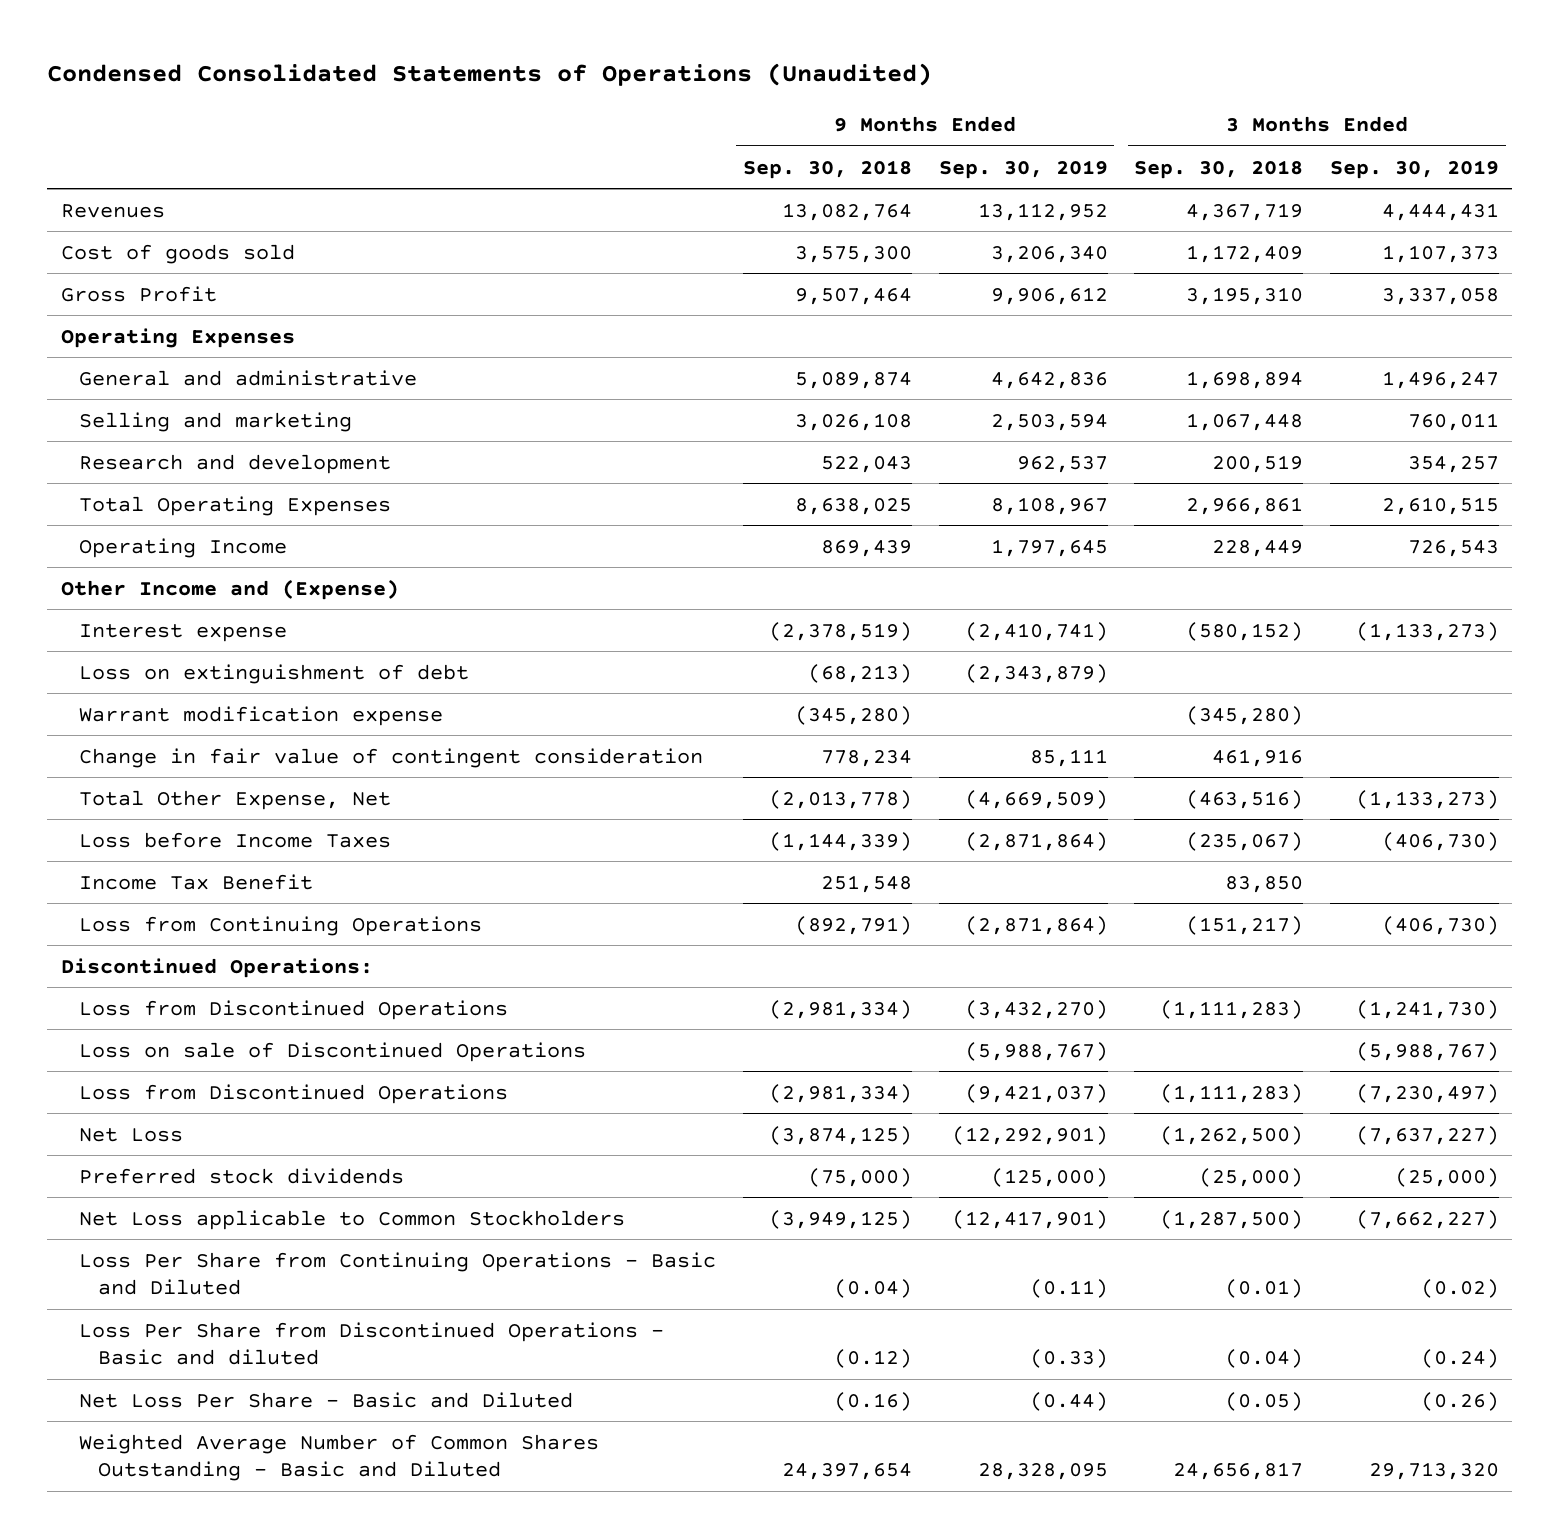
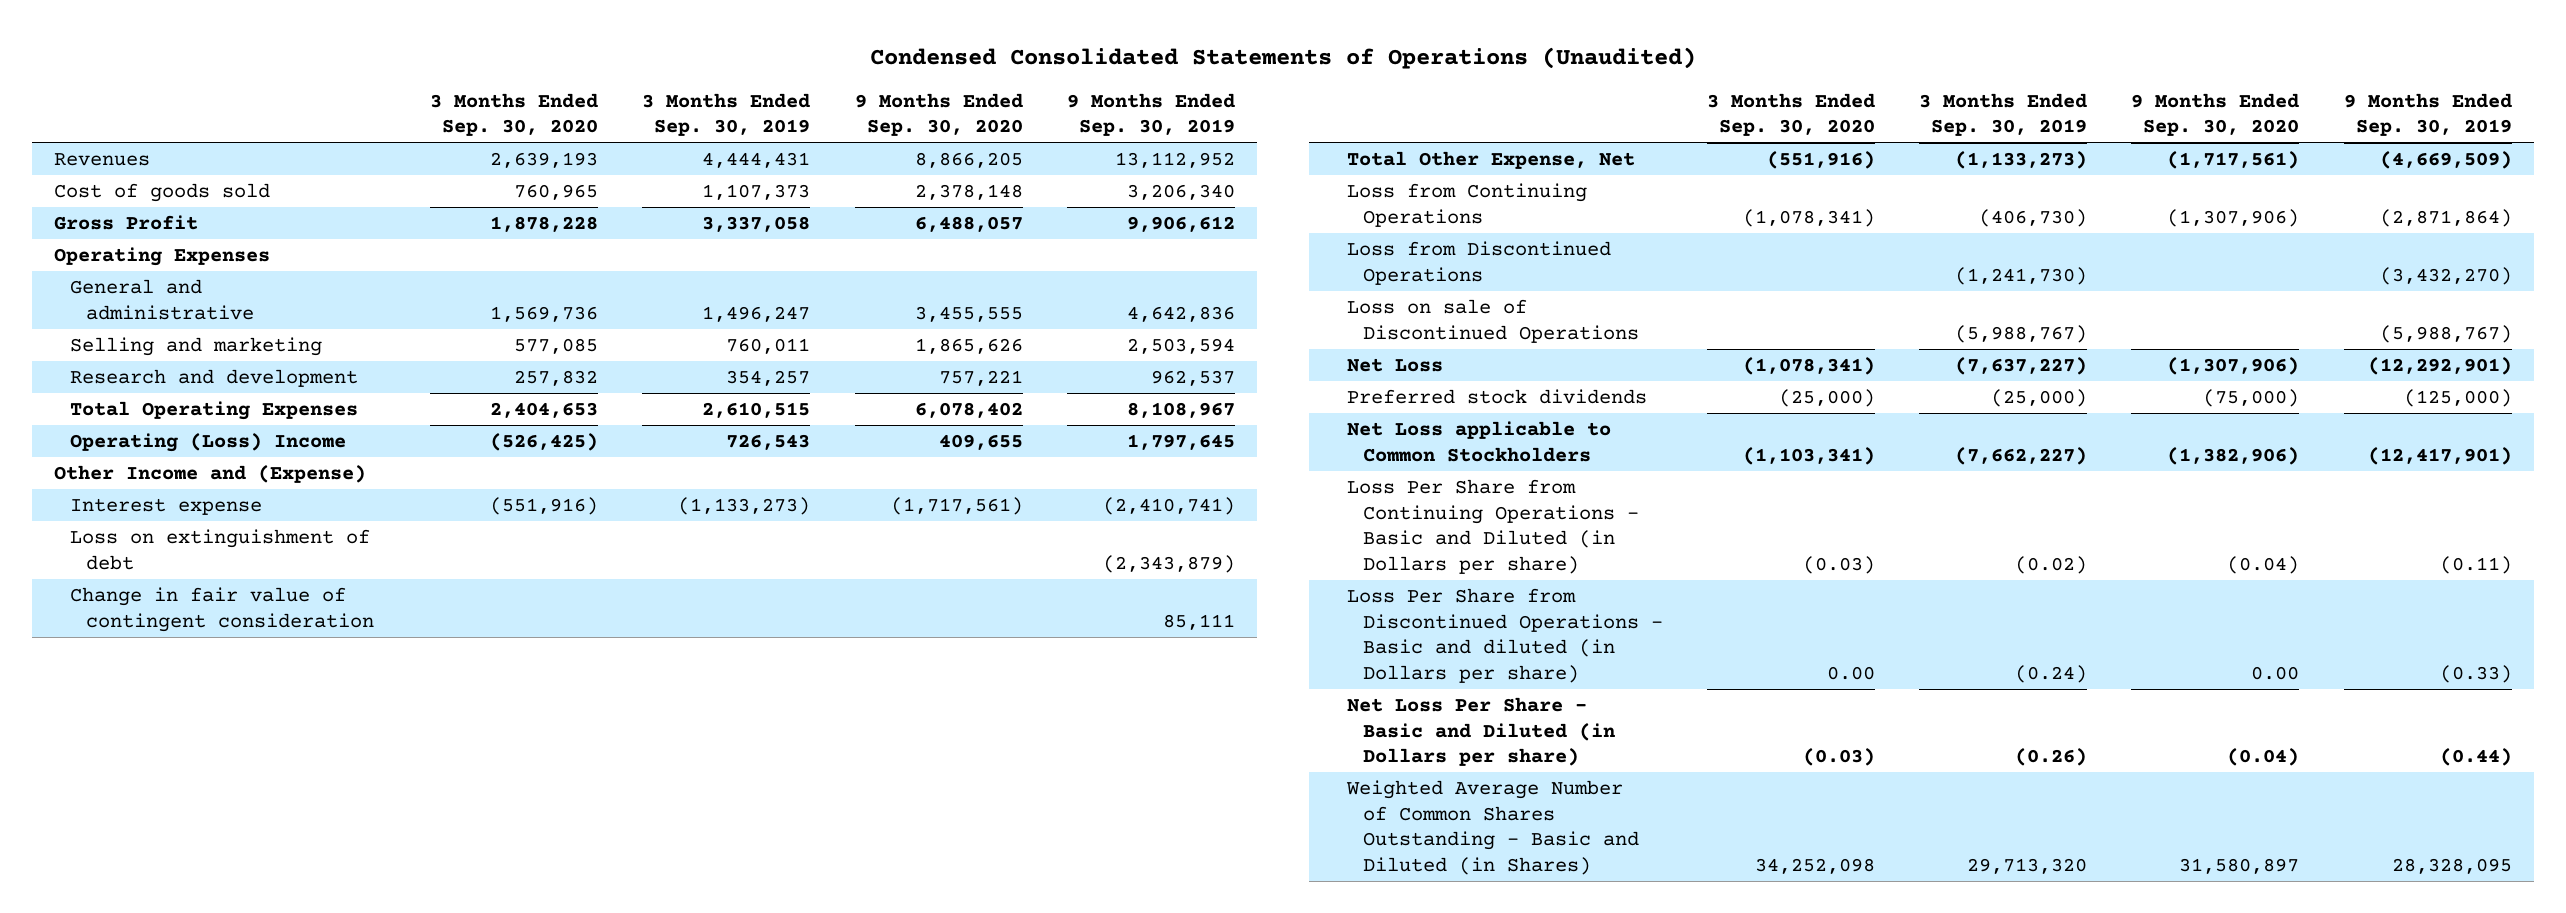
[743,159,913,179] Sep. 30, 2018 -> none
[1134,159,1304,179] Sep. 30, 2018 -> none
none -> [430,92,599,137] 3 Months Ended Sep. 30, 2020
none -> [854,92,1023,137] 9 Months Ended Sep. 30, 2020
[79,537,288,558] Operating Income -> [69,432,346,452] Operating (Loss) Income
[79,705,444,726] Warrant modification expense -> none
[79,831,392,848] Loss before Income Taxes -> none
[79,873,314,890] Income Tax Benefit -> none
[60,957,373,978] Discontinued Operations: -> none
[79,1083,509,1104] Loss from Discontinued Operations -> none
[79,1251,717,1295] Loss Per Share from Continuing Operations - Basic and Diluted -> [1346,478,1639,575] Loss Per Share from Continuing Operations - Basic and Diluted (in Dollars per share)
[79,1321,665,1365] Loss Per Share from Discontinued Operations - Basic and diluted -> [1346,587,1663,684] Loss Per Share from Discontinued Operations - Basic and diluted (in Dollars per share)
[79,1391,574,1408] Net Loss Per Share - Basic and Diluted -> [1346,696,1615,767] Net Loss Per Share - Basic and Diluted (in Dollars per share)
[79,1433,600,1481] Weighted Average Number of Common Shares Outstanding - Basic and Diluted -> [1345,779,1639,876] Weighted Average Number of Common Shares Outstanding - Basic and Diluted (in Shares)

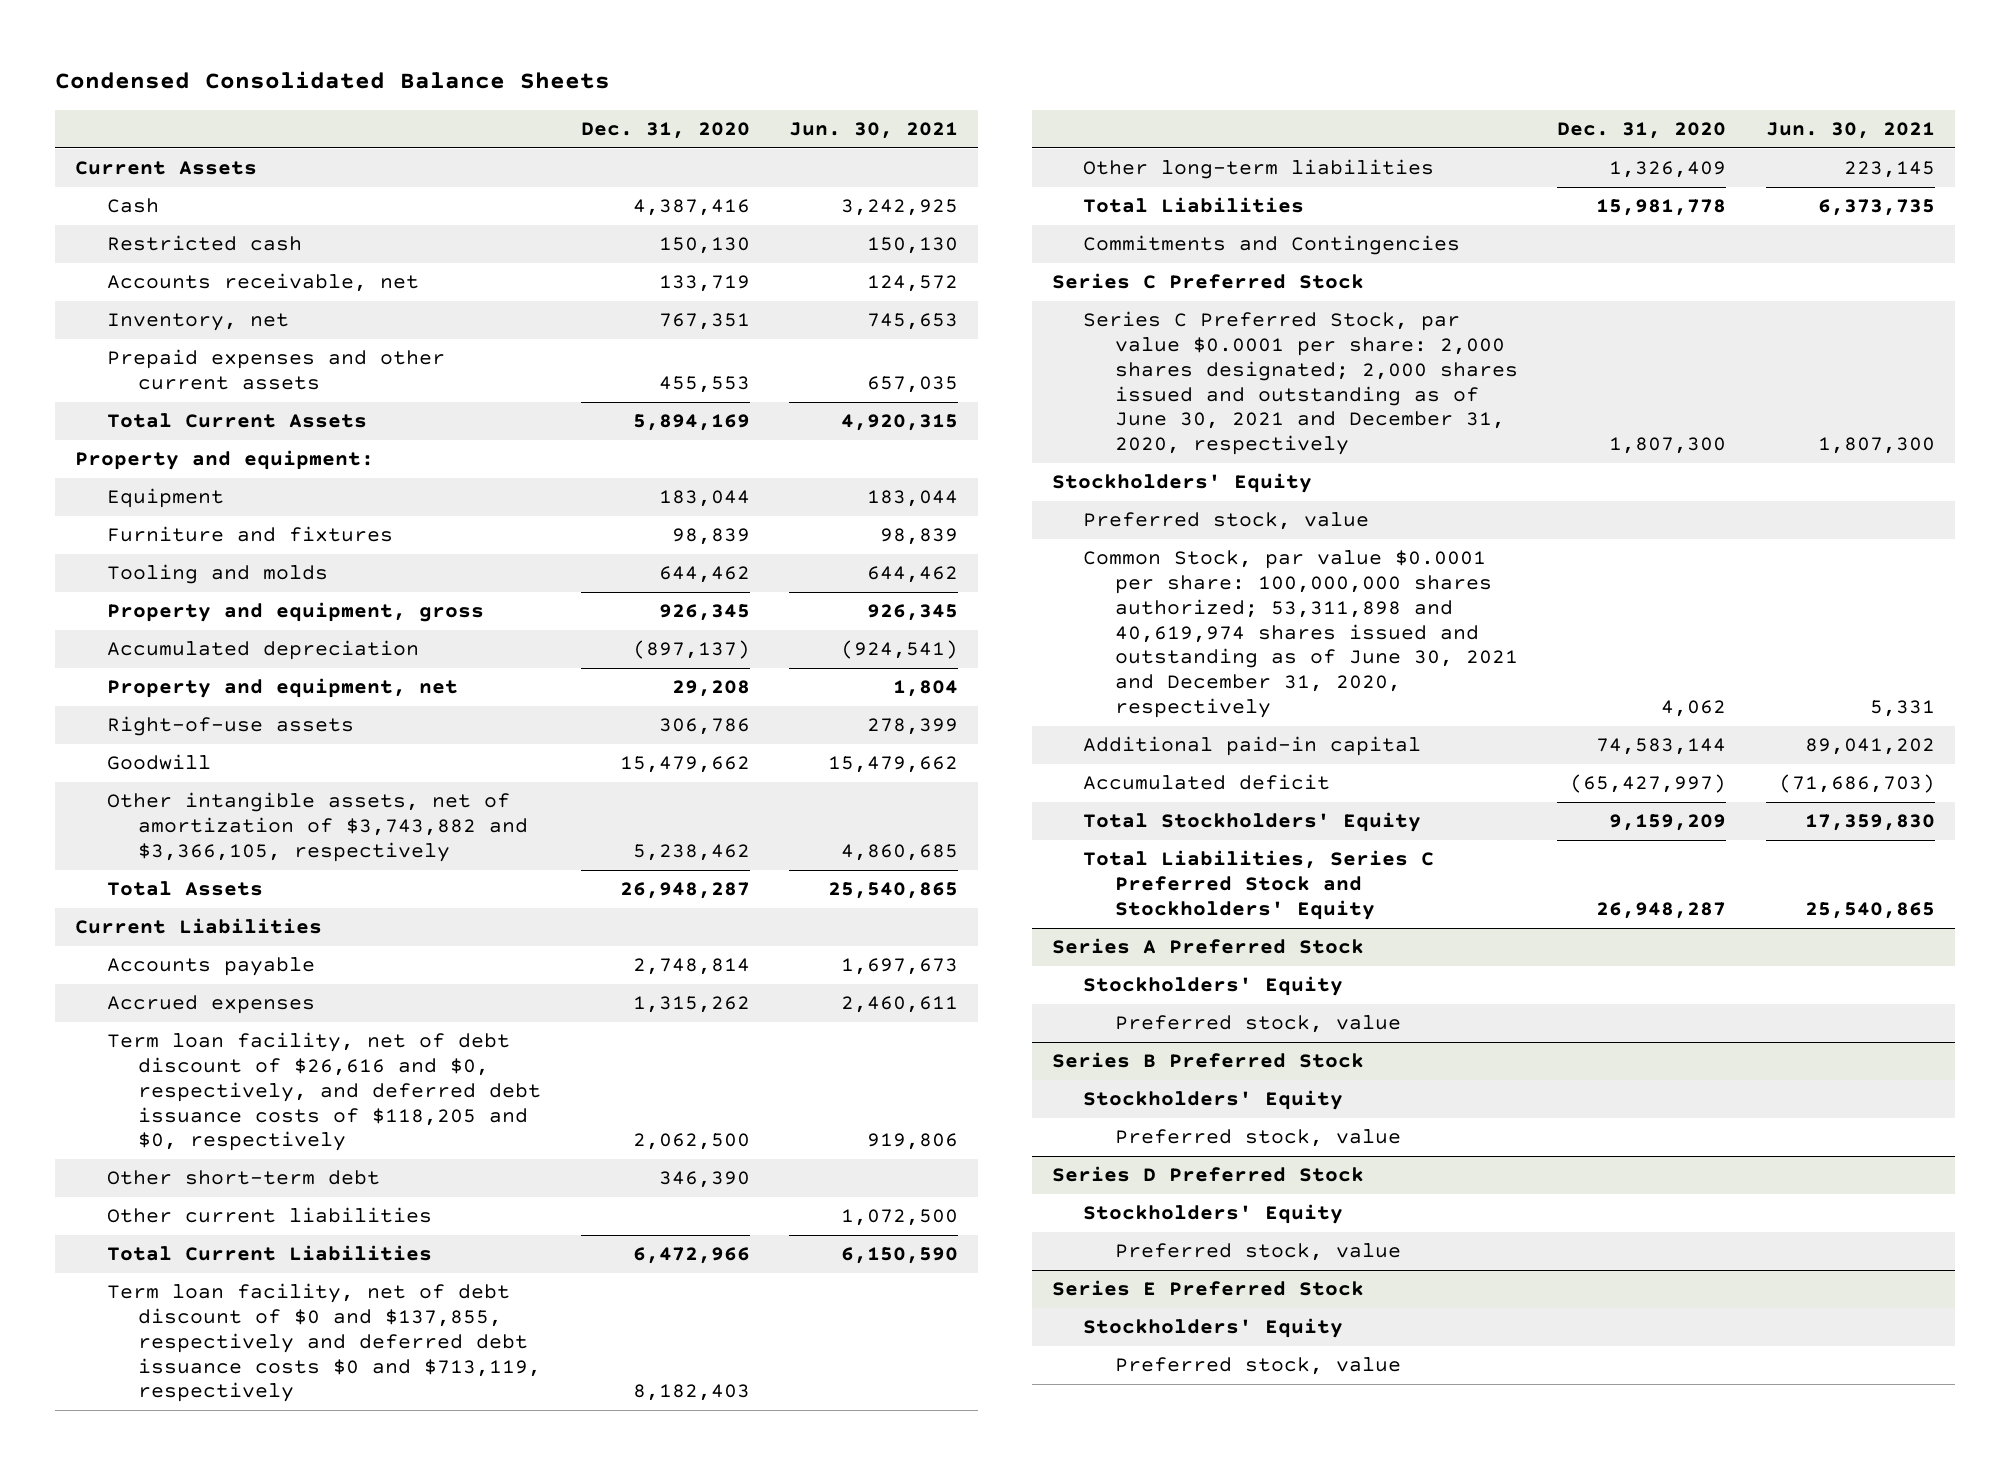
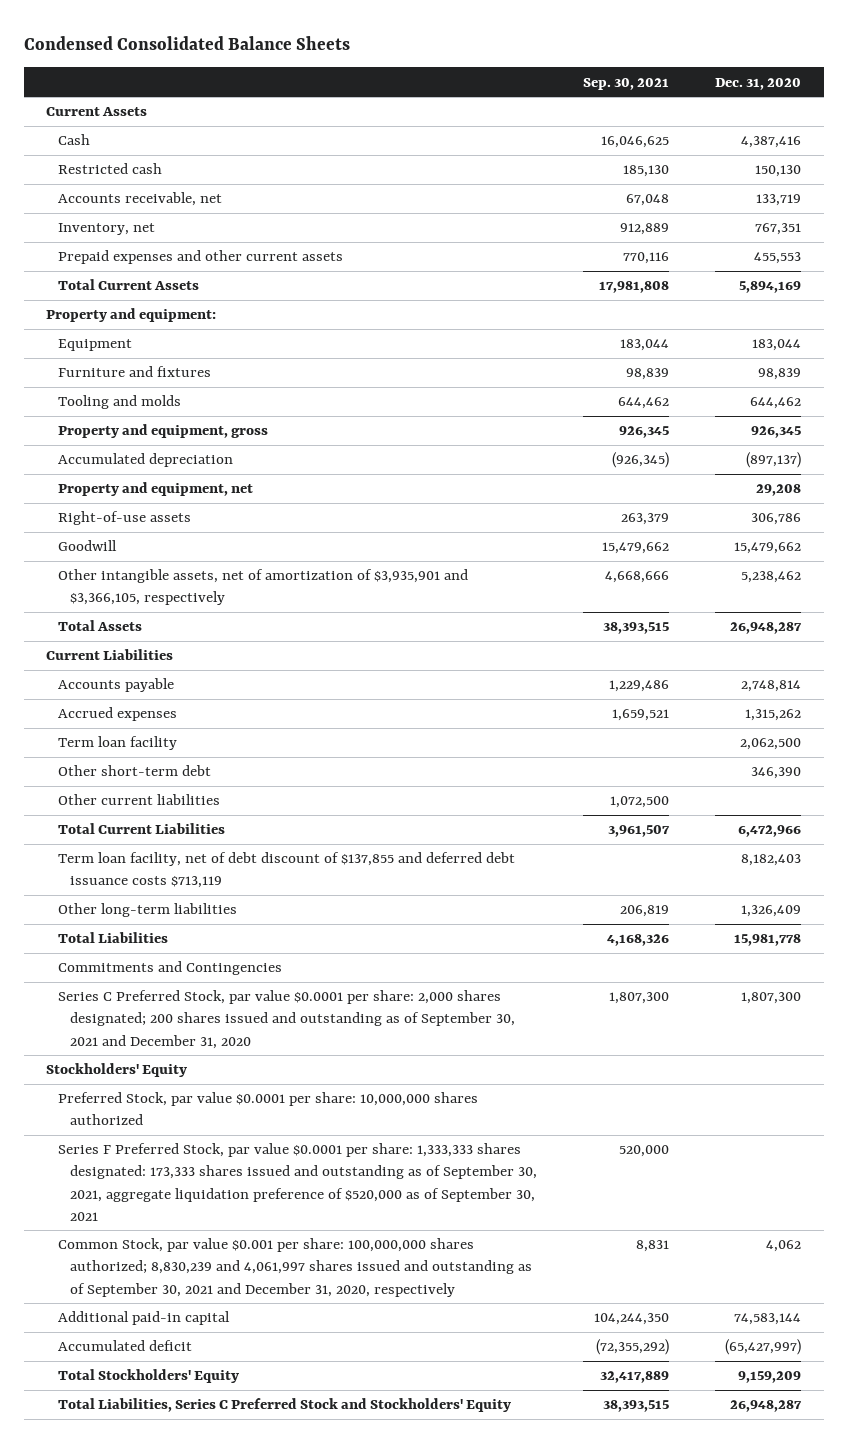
[789,122,959,140] Jun. 30, 2021 -> none
none -> [583,77,670,90] Sep. 30, 2021
[106,792,529,862] Other intangible assets, net of amortization of $3,743,882 and $3,366,105, respectively -> [58,569,469,606] Other intangible assets, net of amortization of $3,935,901 and $3,366,105, respectively
[106,1032,542,1152] Term loan facility, net of debt discount of $26,616 and $0, respectively, and deferred debt issuance costs of $118,205 and $0, respectively -> [58,736,178,751] Term loan facility
[106,1283,542,1403] Term loan facility, net of debt discount of $0 and $137,855, respectively and deferred debt issuance costs $0 and $713,119, respectively -> [58,852,516,889] Term loan facility, net of debt discount of $137,855 and deferred debt issuance costs $713,119
[1051,273,1364,290] Series C Preferred Stock -> none
[1083,311,1518,456] Series C Preferred Stock, par value $0.0001 per share: 2,000 shares designated; 2,000 shares issued and outstanding as of June 30, 2021 and December 31, 2020, respectively -> [58,990,516,1049] Series C Preferred Stock, par value $0.0001 per share: 2,000 shares designated; 200 shares issued and outstanding as of September 30, 2021 and December 31, 2020
[1083,512,1370,531] Preferred stock, value -> [58,1092,479,1126] Preferred Stock, par value $0.0001 per share: 10,000,000 shares authorized
none -> [58,1143,538,1221] Series F Preferred Stock, par value $0.0001 per share: 1,333,333 shares designated: 173,333 shares issued and outstanding as of September 30, 2021, aggregate liquidation preference of $520,000 as of September 30, 2021
[1083,550,1518,718] Common Stock, par value $0.0001 per share: 100,000,000 shares authorized; 53,311,898 and 40,619,974 shares issued and outstanding as of June 30, 2021 and December 31, 2020, respectively -> [58,1238,533,1297] Common Stock, par value $0.001 per share: 100,000,000 shares authorized; 8,830,239 and 4,061,997 shares issued and outstanding as of September 30, 2021 and December 31, 2020, respectively
[1051,938,1364,955] Series A Preferred Stock -> none
[1083,976,1344,997] Stockholders' Equity -> none
[1114,1015,1401,1034] Preferred stock, value -> none
[1051,1052,1364,1069] Series B Preferred Stock -> none
[1083,1090,1344,1111] Stockholders' Equity -> none
[1114,1129,1401,1148] Preferred stock, value -> none
[1051,1166,1364,1183] Series D Preferred Stock -> none
[1083,1204,1344,1225] Stockholders' Equity -> none
[1114,1243,1401,1262] Preferred stock, value -> none
[1051,1280,1364,1297] Series E Preferred Stock -> none
[1083,1318,1344,1339] Stockholders' Equity -> none
[1114,1357,1401,1376] Preferred stock, value -> none

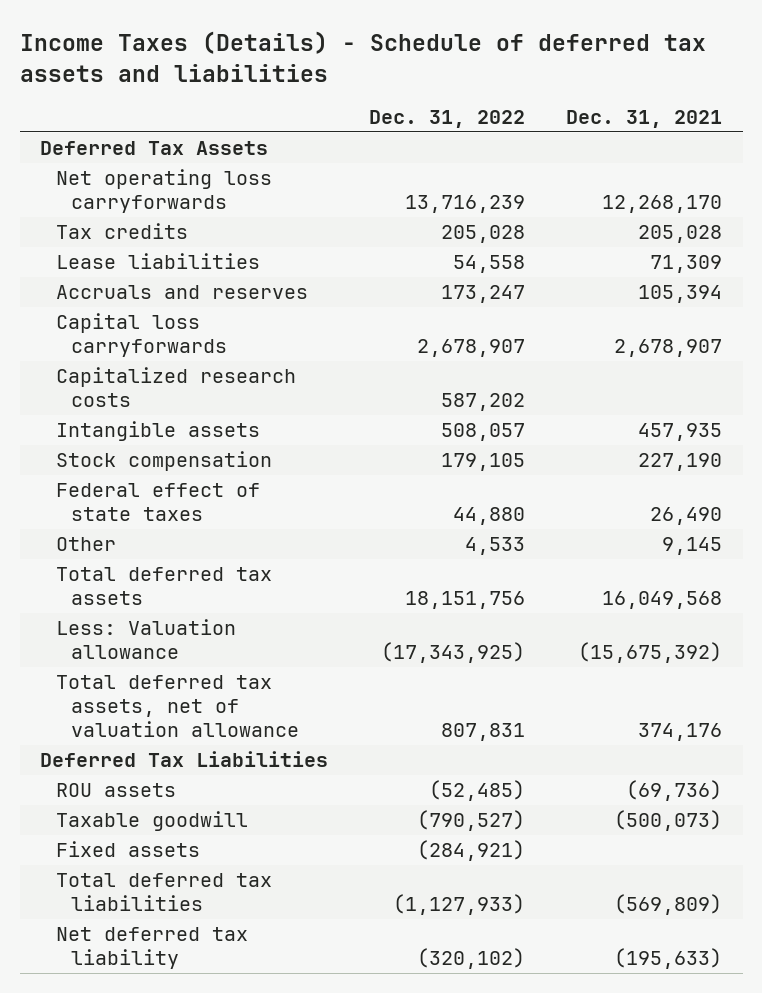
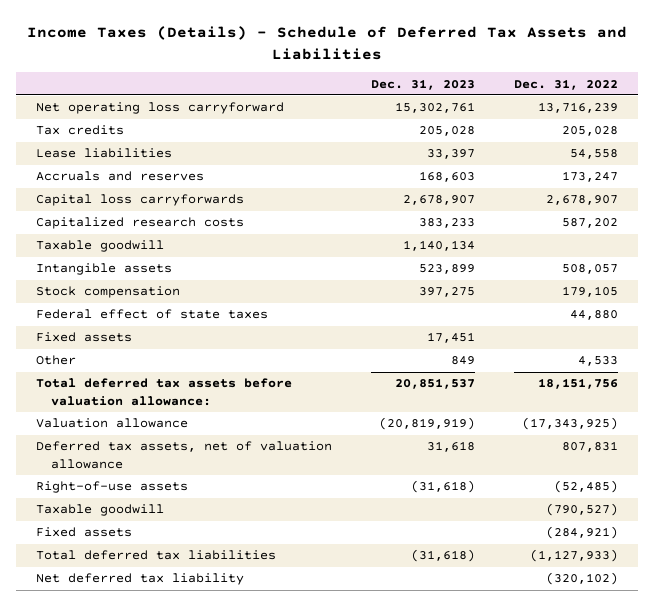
[19,30,706,83] Income Taxes (Details) - Schedule of deferred tax assets and liabilities -> [27,26,628,60] Income Taxes (Details) - Schedule of Deferred Tax Assets and Liabilities
[566,110,723,129] Dec. 31, 2021 -> none
none -> [371,78,476,90] Dec. 31, 2023
[40,141,269,156] Deferred Tax Assets -> none
[55,169,272,214] Net operating loss carryforwards -> [35,102,284,115] Net operating loss carryforward
none -> [35,240,164,253] Taxable goodwill
none -> [35,332,132,343] Fixed assets
[40,751,329,768] Deferred Tax Liabilities -> none
[55,567,272,606] Total deferred tax assets -> [35,378,292,406] Total deferred tax assets before valuation allowance:
[55,619,236,660] Less: Valuation allowance -> [35,418,188,429] Valuation allowance
[55,675,300,738] Total deferred tax assets, net of valuation allowance -> [35,441,332,469] Deferred tax assets, net of valuation allowance
[55,783,176,798] ROU assets -> [35,481,188,494] Right-of-use assets

